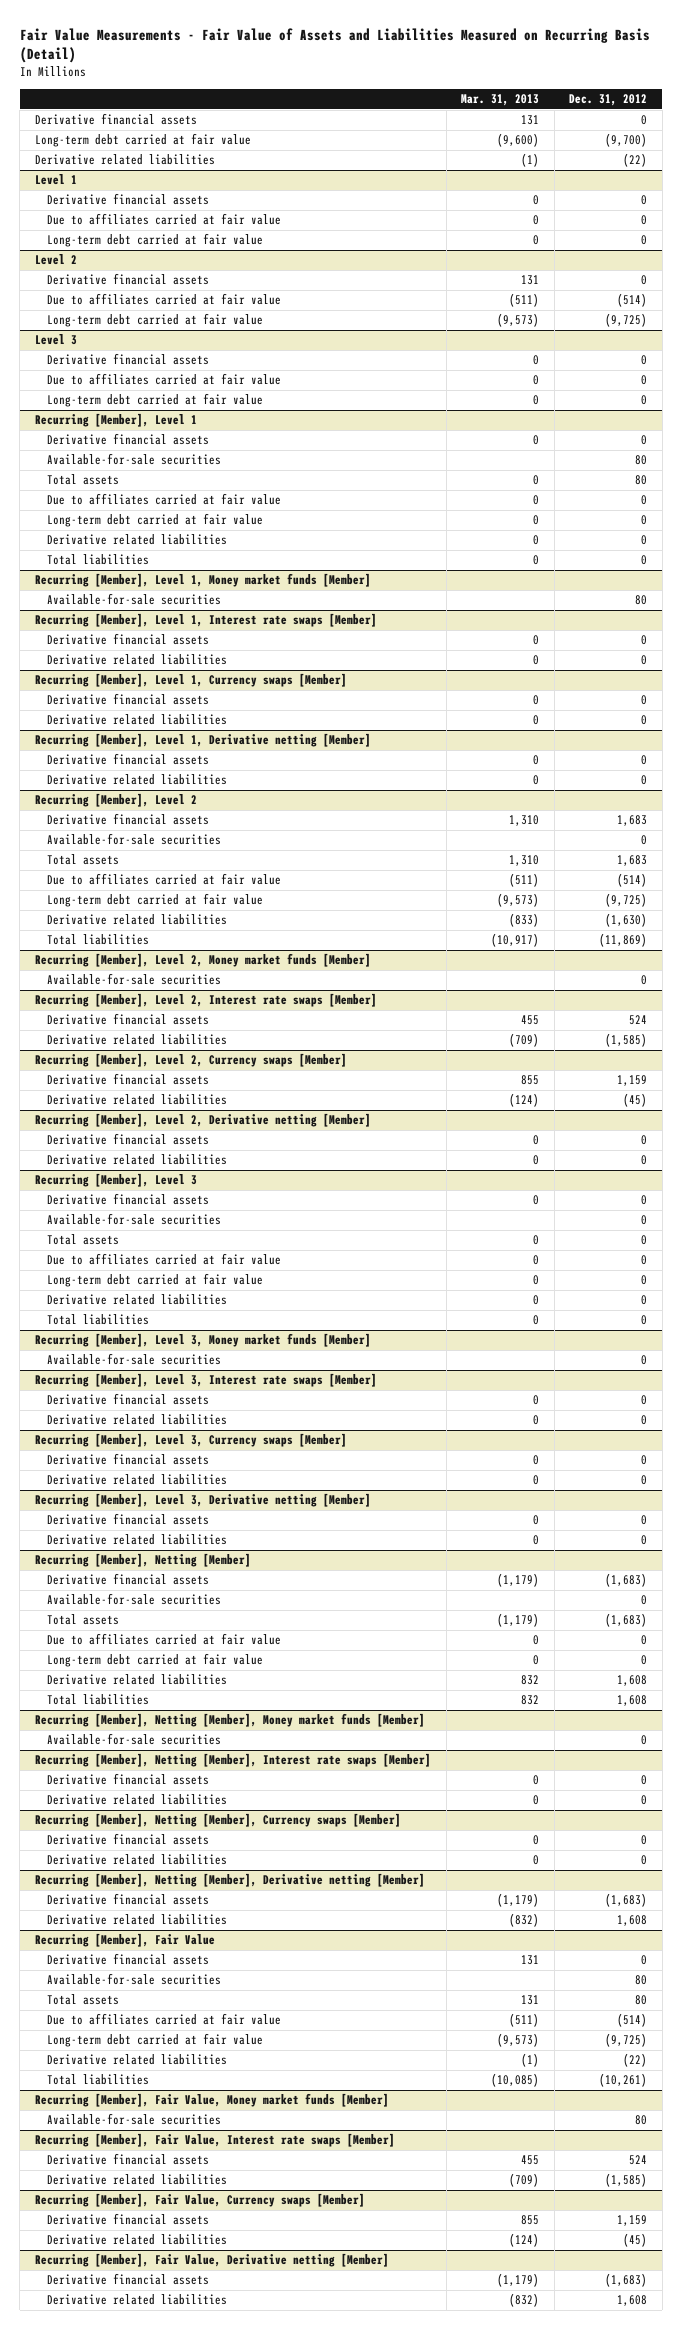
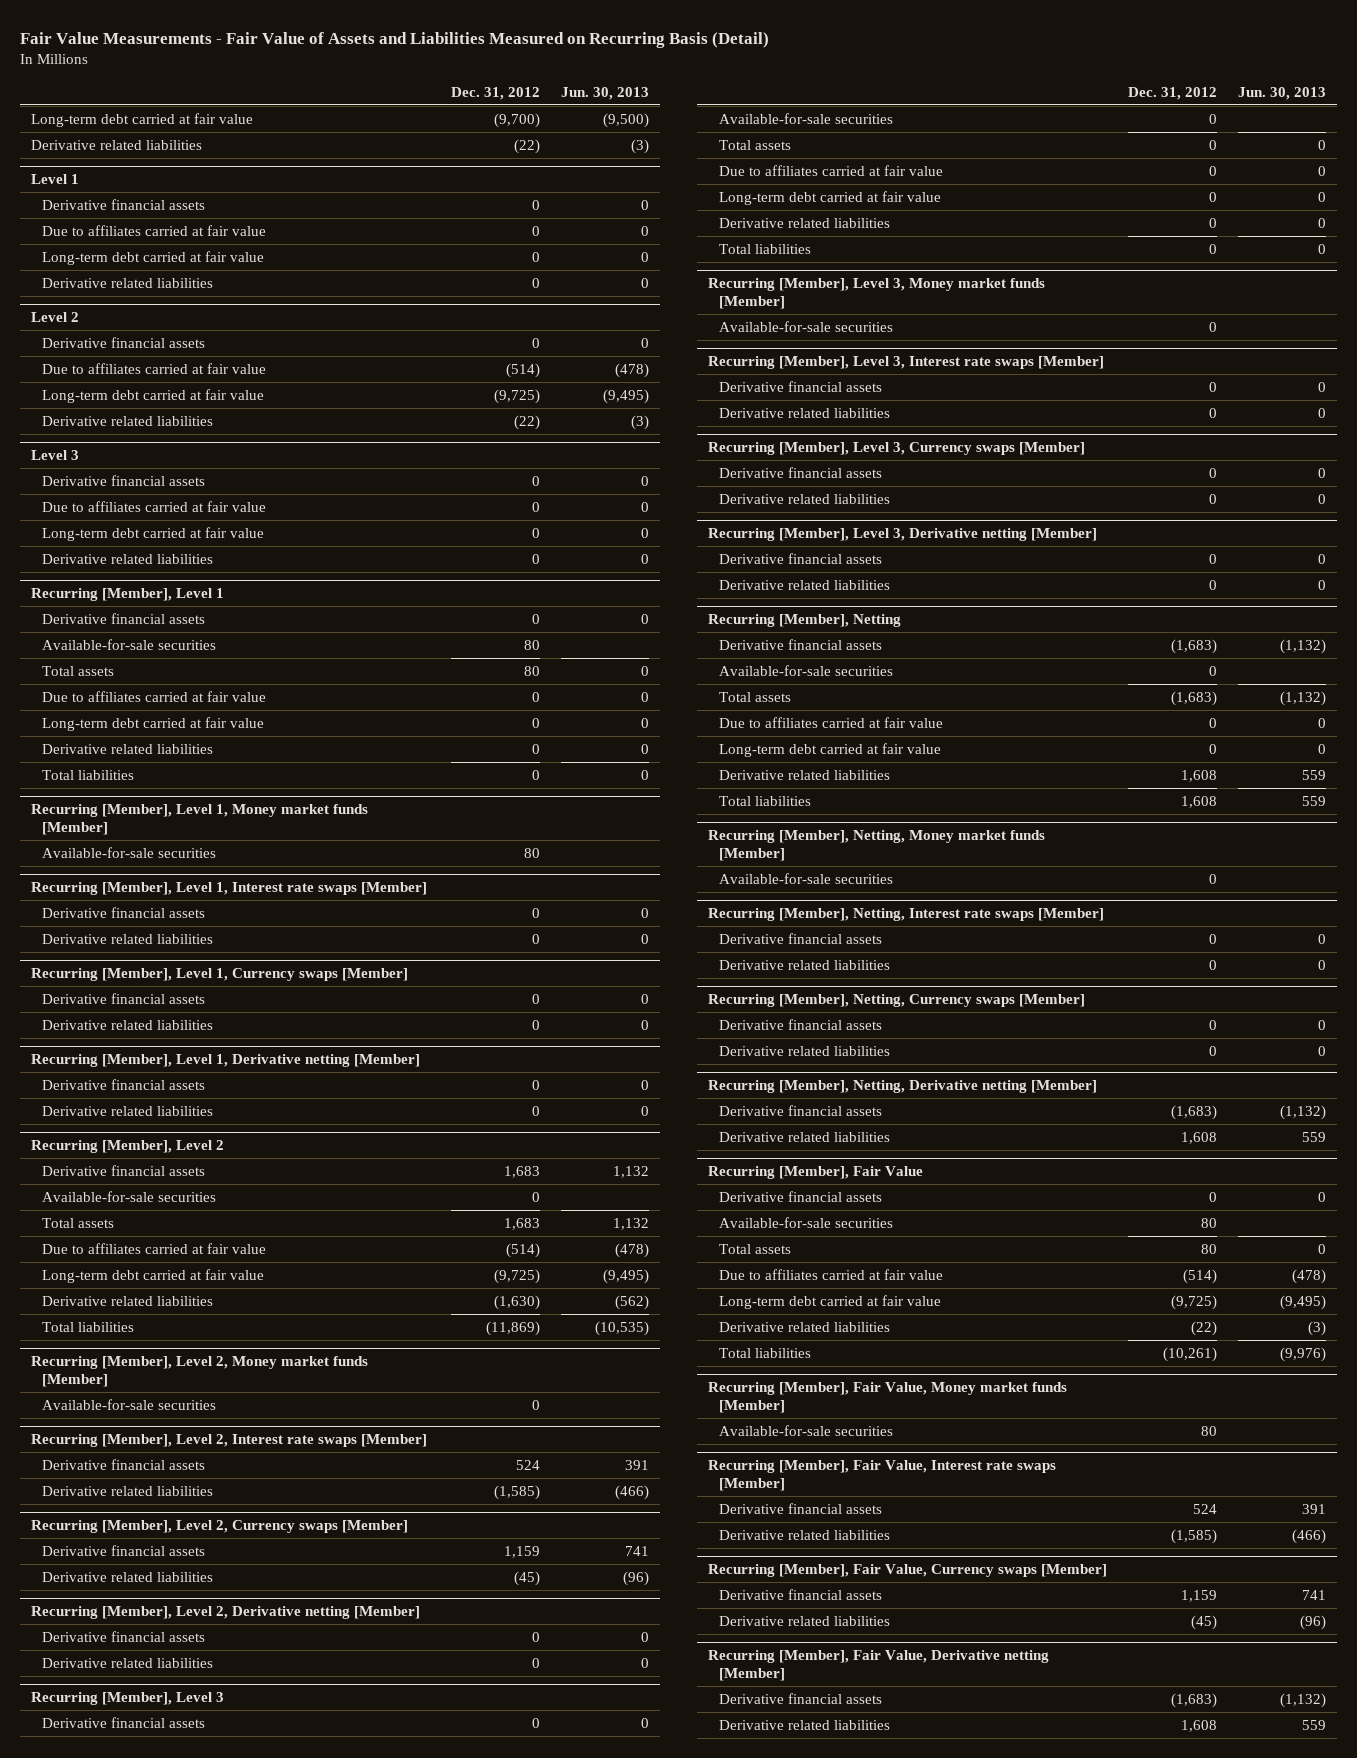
[461,94,540,107] Mar. 31, 2013 -> none
none -> [561,86,650,100] Jun. 30, 2013
[35,113,198,126] Derivative financial assets -> none
none -> [42,277,214,288] Derivative related liabilities
none -> [42,415,214,426] Derivative related liabilities
none -> [42,553,214,564] Derivative related liabilities
[35,1553,252,1568] Recurring [Member], Netting [Member] -> [707,614,901,628] Recurring [Member], Netting
[35,1713,426,1728] Recurring [Member], Netting [Member], Money market funds [Member] -> [707,830,1045,862] Recurring [Member], Netting, Money market funds [Member]
[35,1753,432,1768] Recurring [Member], Netting [Member], Interest rate swaps [Member] -> [707,908,1104,922] Recurring [Member], Netting, Interest rate swaps [Member]
[35,1813,402,1828] Recurring [Member], Netting [Member], Currency swaps [Member] -> [707,994,1085,1008] Recurring [Member], Netting, Currency swaps [Member]
[35,1873,426,1888] Recurring [Member], Netting [Member], Derivative netting [Member] -> [707,1080,1097,1094] Recurring [Member], Netting, Derivative netting [Member]

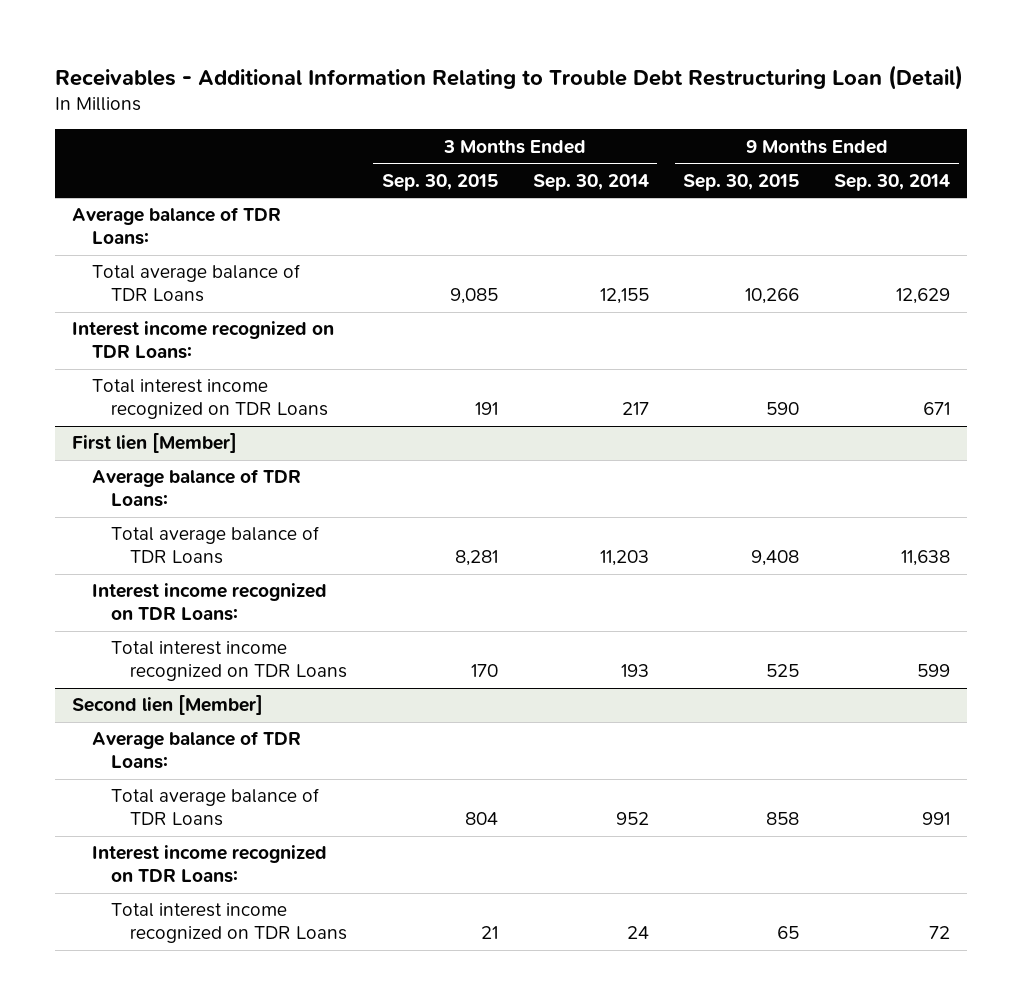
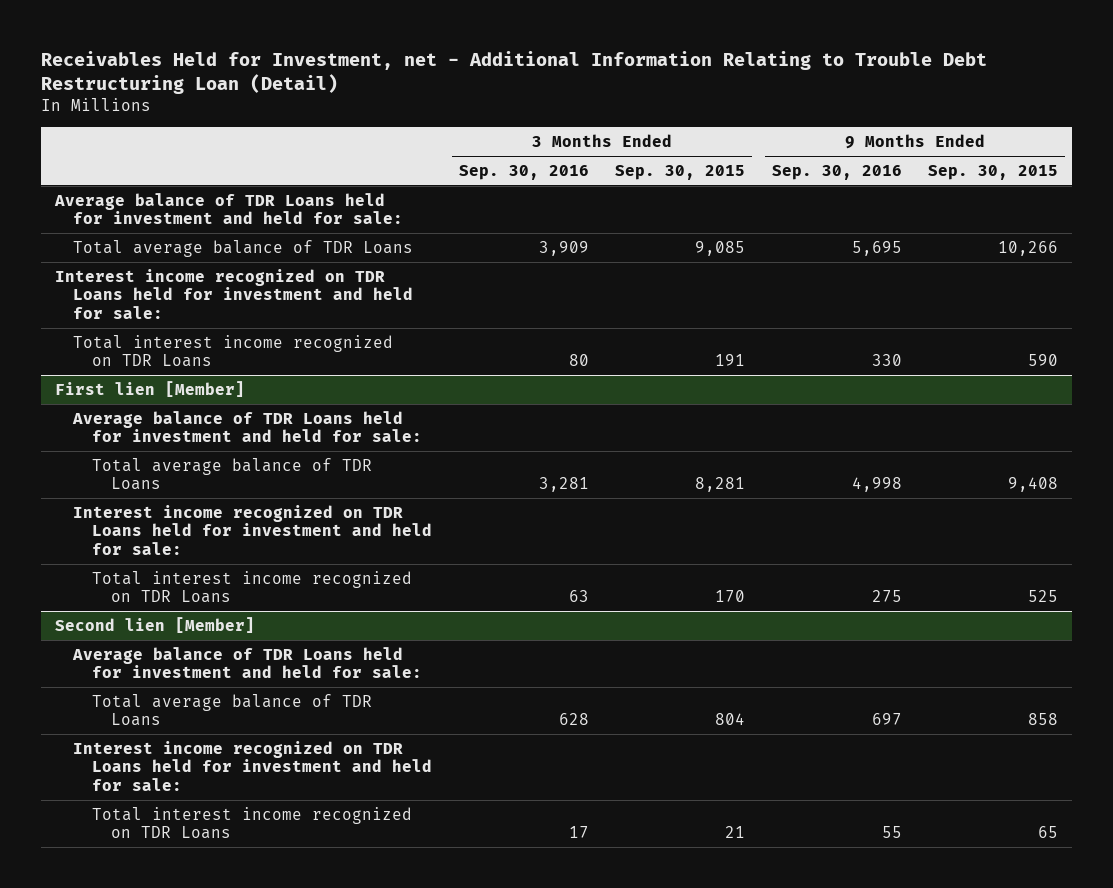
[55,64,964,90] Receivables - Additional Information Relating to Trouble Debt Restructuring Loan (Detail) -> [41,50,988,95] Receivables Held for Investment, net - Additional Information Relating to Trouble Debt Restructuring Loan (Detail)
[532,173,649,191] Sep. 30, 2014 -> none
[833,173,950,191] Sep. 30, 2014 -> none
none -> [458,164,589,180] Sep. 30, 2016
none -> [771,164,902,180] Sep. 30, 2016
[72,207,282,246] Average balance of TDR Loans: -> [53,192,404,225] Average balance of TDR Loans held for investment and held for sale:
[72,321,335,360] Interest income recognized on TDR Loans: -> [54,268,414,319] Interest income recognized on TDR Loans held for investment and held for sale:
[91,469,301,508] Average balance of TDR Loans: -> [72,410,423,443] Average balance of TDR Loans held for investment and held for sale:
[91,583,327,622] Interest income recognized on TDR Loans: -> [73,504,433,555] Interest income recognized on TDR Loans held for investment and held for sale:
[91,731,301,770] Average balance of TDR Loans: -> [72,646,423,679] Average balance of TDR Loans held for investment and held for sale:
[91,845,327,884] Interest income recognized on TDR Loans: -> [73,740,433,791] Interest income recognized on TDR Loans held for investment and held for sale:

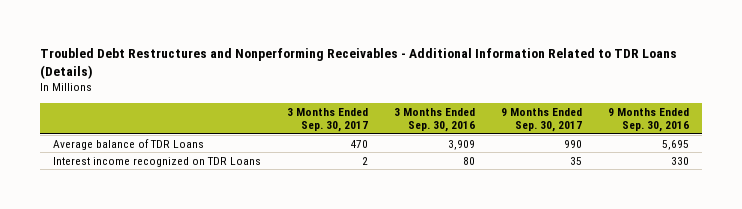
[41,50,988,95] Receivables Held for Investment, net - Additional Information Relating to Trouble Debt Restructuring Loan (Detail) -> [40,47,678,79] Troubled Debt Restructures and Nonperforming Receivables - Additional Information Related to TDR Loans (Details)
[615,164,746,180] Sep. 30, 2015 -> none
[928,164,1059,180] Sep. 30, 2015 -> none
none -> [287,107,369,133] 3 Months Ended Sep. 30, 2017
none -> [501,107,583,133] 9 Months Ended Sep. 30, 2017
[53,192,404,225] Average balance of TDR Loans held for investment and held for sale: -> none
[54,268,414,319] Interest income recognized on TDR Loans held for investment and held for sale: -> none
[54,380,245,397] First lien [Member] -> none
[72,410,423,443] Average balance of TDR Loans held for investment and held for sale: -> none
[92,457,373,491] Total average balance of TDR Loans -> none
[73,504,433,555] Interest income recognized on TDR Loans held for investment and held for sale: -> none
[92,570,413,604] Total interest income recognized on TDR Loans -> none
[54,616,255,633] Second lien [Member] -> none
[72,646,423,679] Average balance of TDR Loans held for investment and held for sale: -> none
[92,693,373,727] Total average balance of TDR Loans -> none
[73,740,433,791] Interest income recognized on TDR Loans held for investment and held for sale: -> none
[92,806,413,840] Total interest income recognized on TDR Loans -> none
[73,239,414,257] Total average balance of TDR Loans -> [53,138,205,150] Average balance of TDR Loans
[73,334,394,368] Total interest income recognized on TDR Loans -> [53,156,262,167] Interest income recognized on TDR Loans

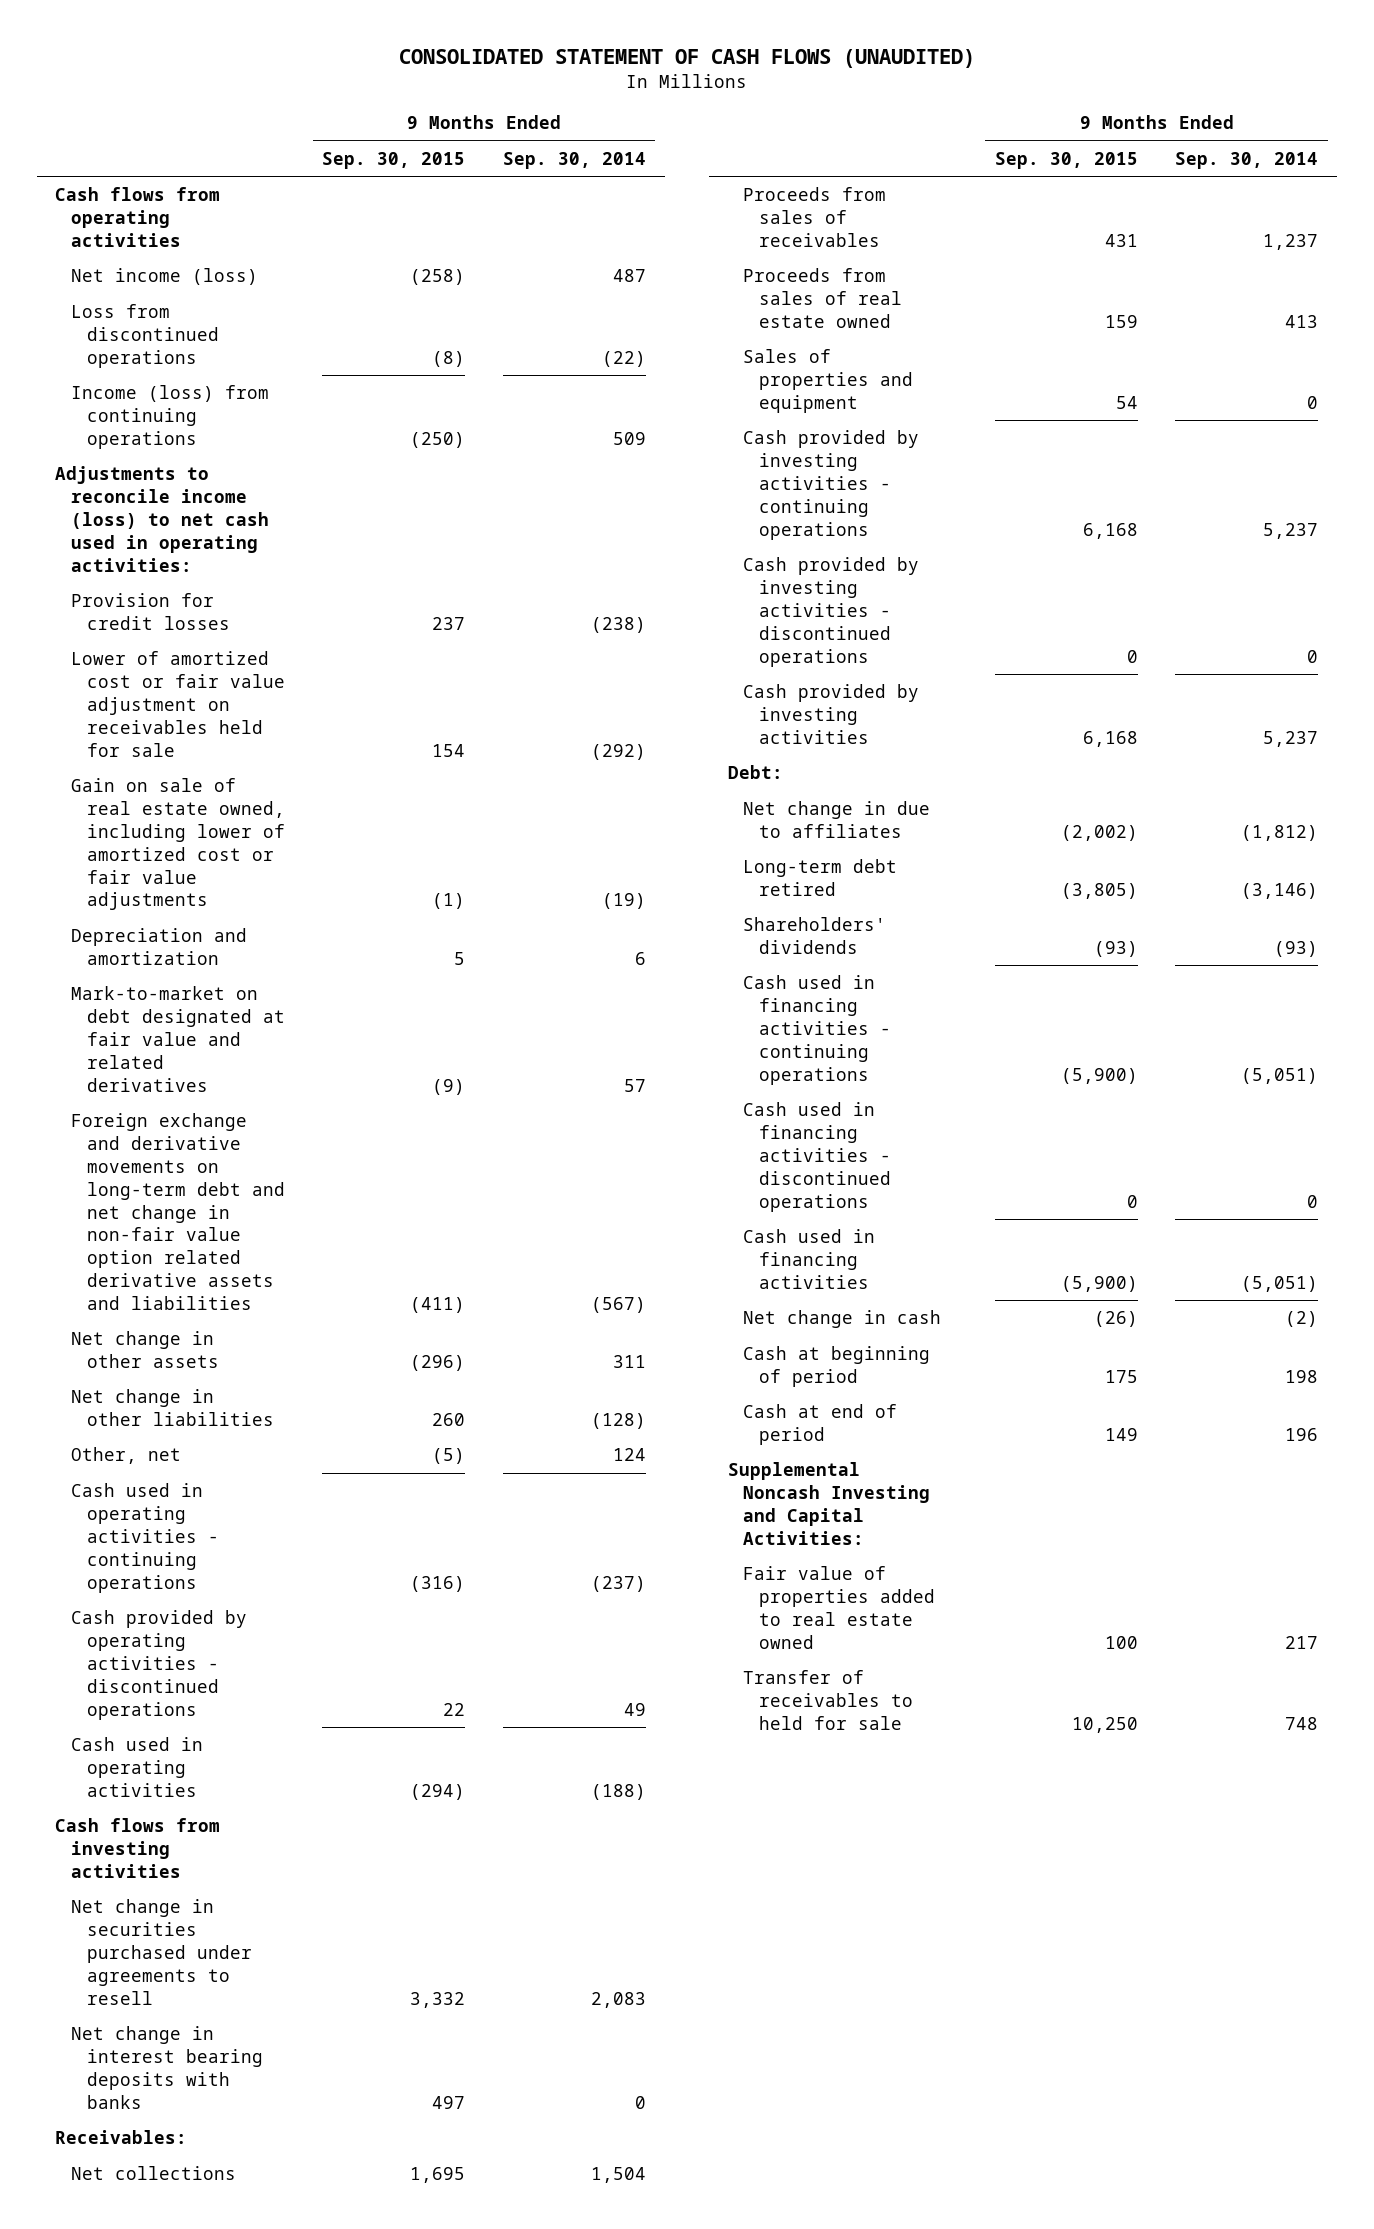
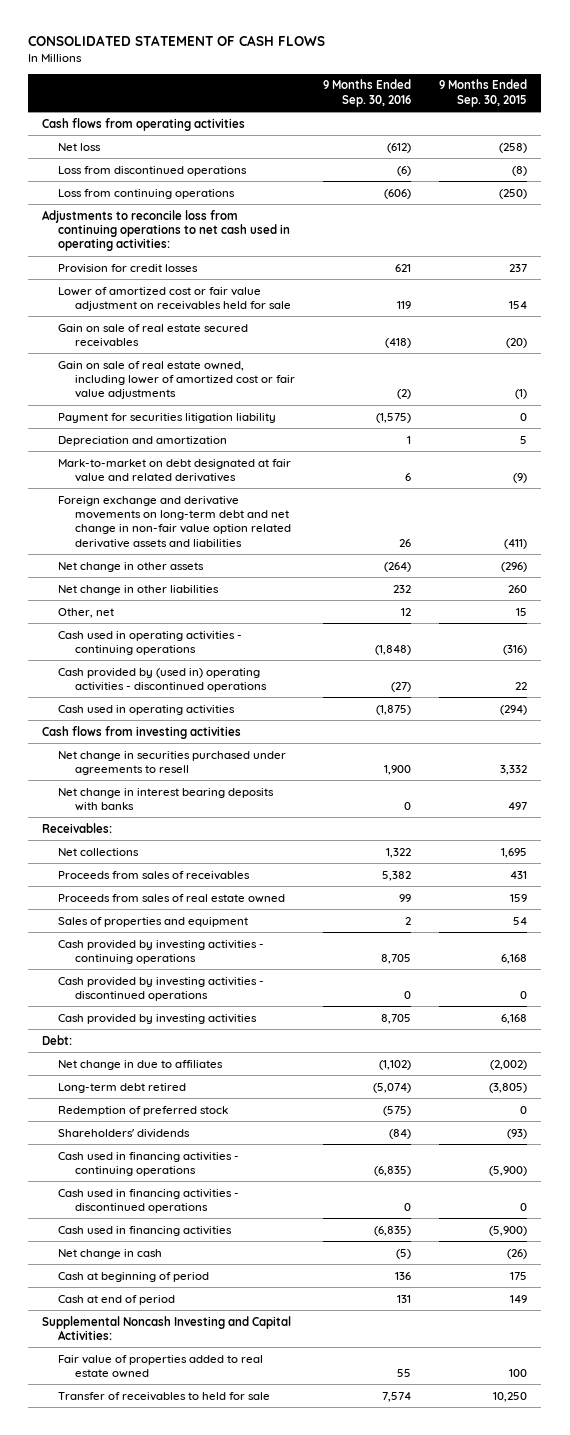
[398,48,975,68] CONSOLIDATED STATEMENT OF CASH FLOWS (UNAUDITED) -> [28,35,326,47] CONSOLIDATED STATEMENT OF CASH FLOWS
[503,151,647,169] Sep. 30, 2014 -> none
none -> [322,79,411,107] 9 Months Ended Sep. 30, 2016
[71,268,259,286] Net income (loss) -> [58,142,102,151] Net loss
[71,385,270,449] Income (loss) from continuing operations -> [58,188,236,199] Loss from continuing operations
[55,466,270,572] Adjustments to reconcile income (loss) to net cash used in operating activities: -> [42,209,291,252] Adjustments to reconcile loss from continuing operations to net cash used in operating activities:
none -> [58,323,249,347] Gain on sale of real estate secured receivables
none -> [58,412,277,423] Payment for securities litigation liability
[432,1448,466,1465] (5) -> [516,607,528,616] 15
[71,1610,248,1720] Cash provided by operating activities - discontinued operations -> [58,667,267,692] Cash provided by (used in) operating activities - discontinued operations
none -> [58,1105,229,1116] Redemption of preferred stock

